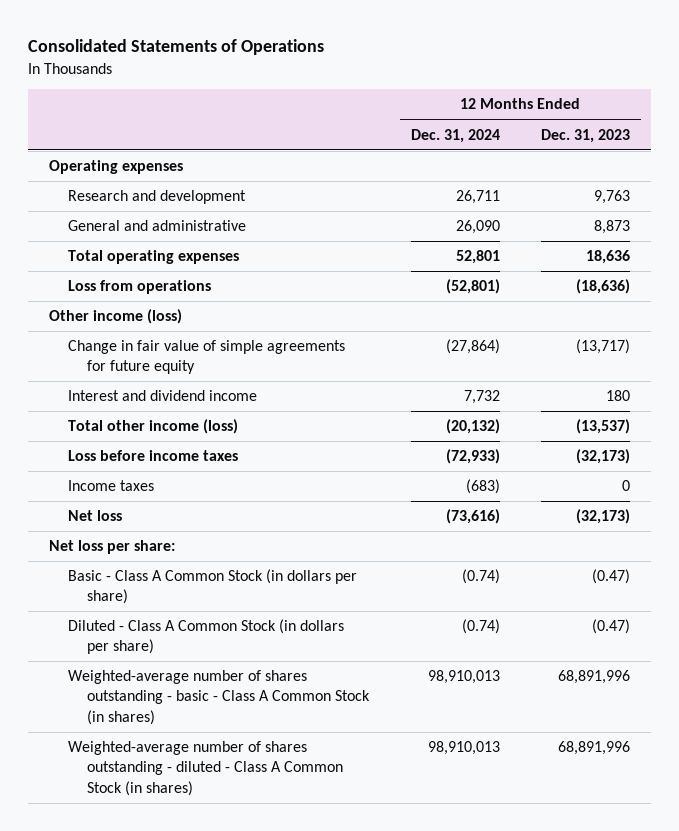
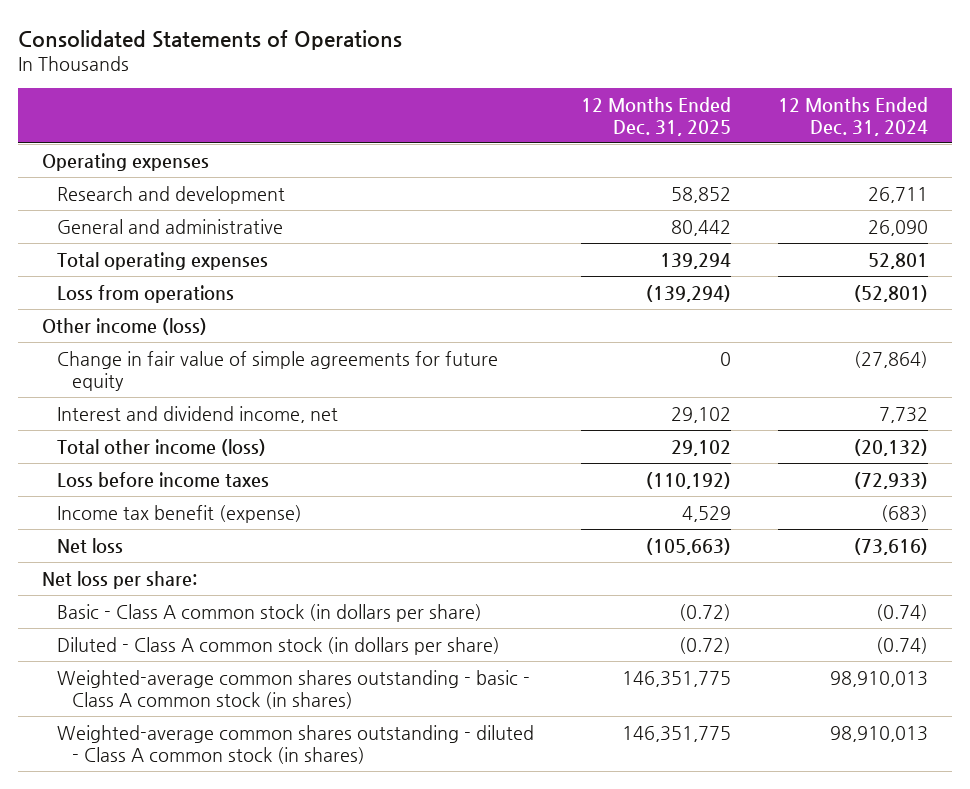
[541,128,631,143] Dec. 31, 2023 -> none
none -> [581,96,732,136] 12 Months Ended Dec. 31, 2025
[67,390,257,402] Interest and dividend income -> [57,405,339,423] Interest and dividend income, net
[67,480,154,492] Income taxes -> [57,504,303,523] Income tax benefit (expense)
[67,569,357,605] Basic - Class A Common Stock (in dollars per share) -> [57,603,483,622] Basic - Class A common stock (in dollars per share)
[67,619,344,655] Diluted - Class A Common Stock (in dollars per share) -> [57,636,501,655] Diluted - Class A common stock (in dollars per share)
[67,670,371,725] Weighted-average number of shares outstanding - basic - Class A Common Stock (in shares) -> [57,669,531,709] Weighted-average common shares outstanding - basic - Class A common stock (in shares)
[67,741,344,796] Weighted-average number of shares outstanding - diluted - Class A Common Stock (in shares) -> [57,724,535,764] Weighted-average common shares outstanding - diluted - Class A common stock (in shares)

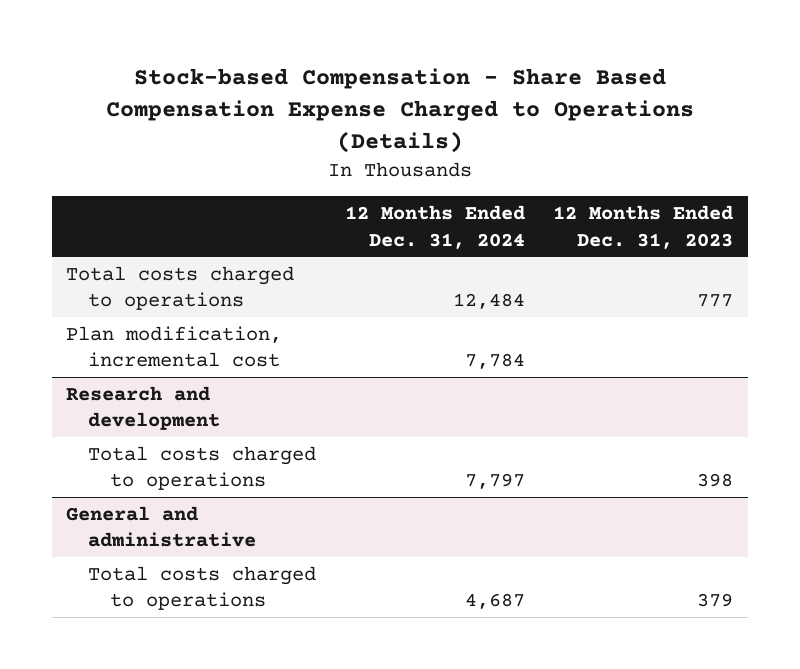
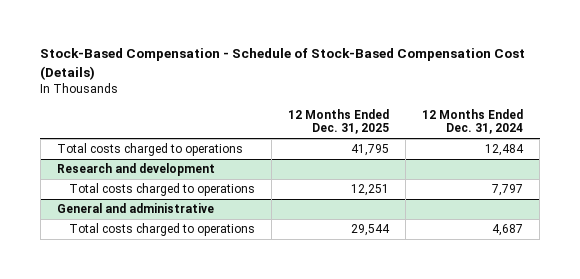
[105,67,694,153] Stock-based Compensation - Share Based Compensation Expense Charged to Operations (Details) -> [40,48,526,80] Stock-Based Compensation - Schedule of Stock-Based Compensation Cost (Details)
[553,204,734,249] 12 Months Ended Dec. 31, 2023 -> none
none -> [288,108,390,135] 12 Months Ended Dec. 31, 2025
[66,325,283,368] Plan modification, incremental cost -> none

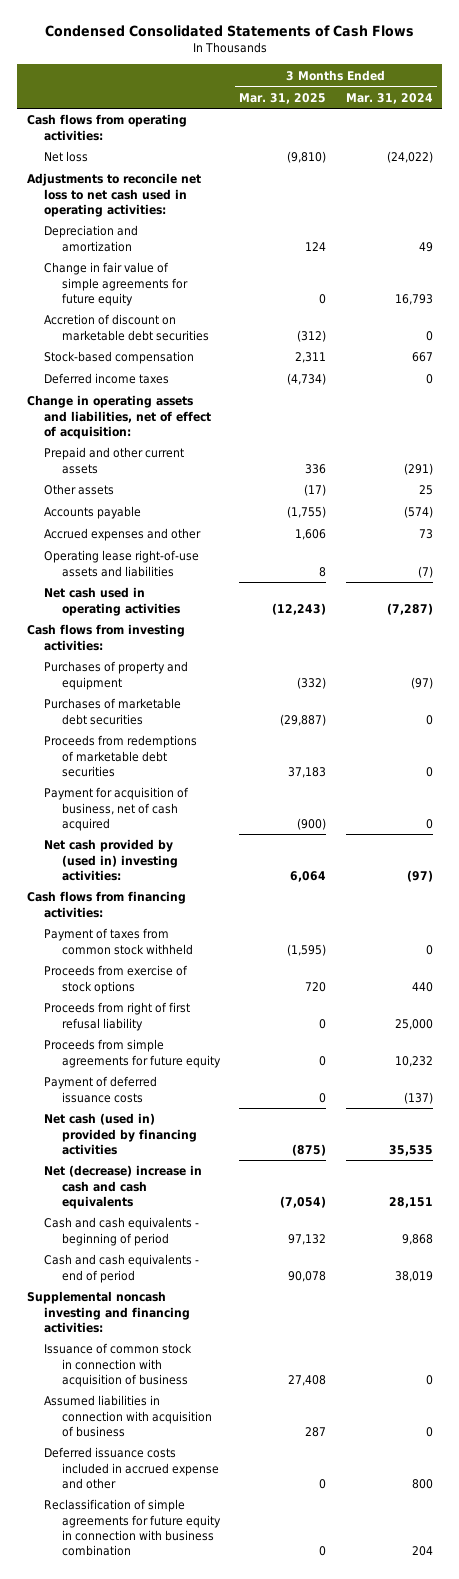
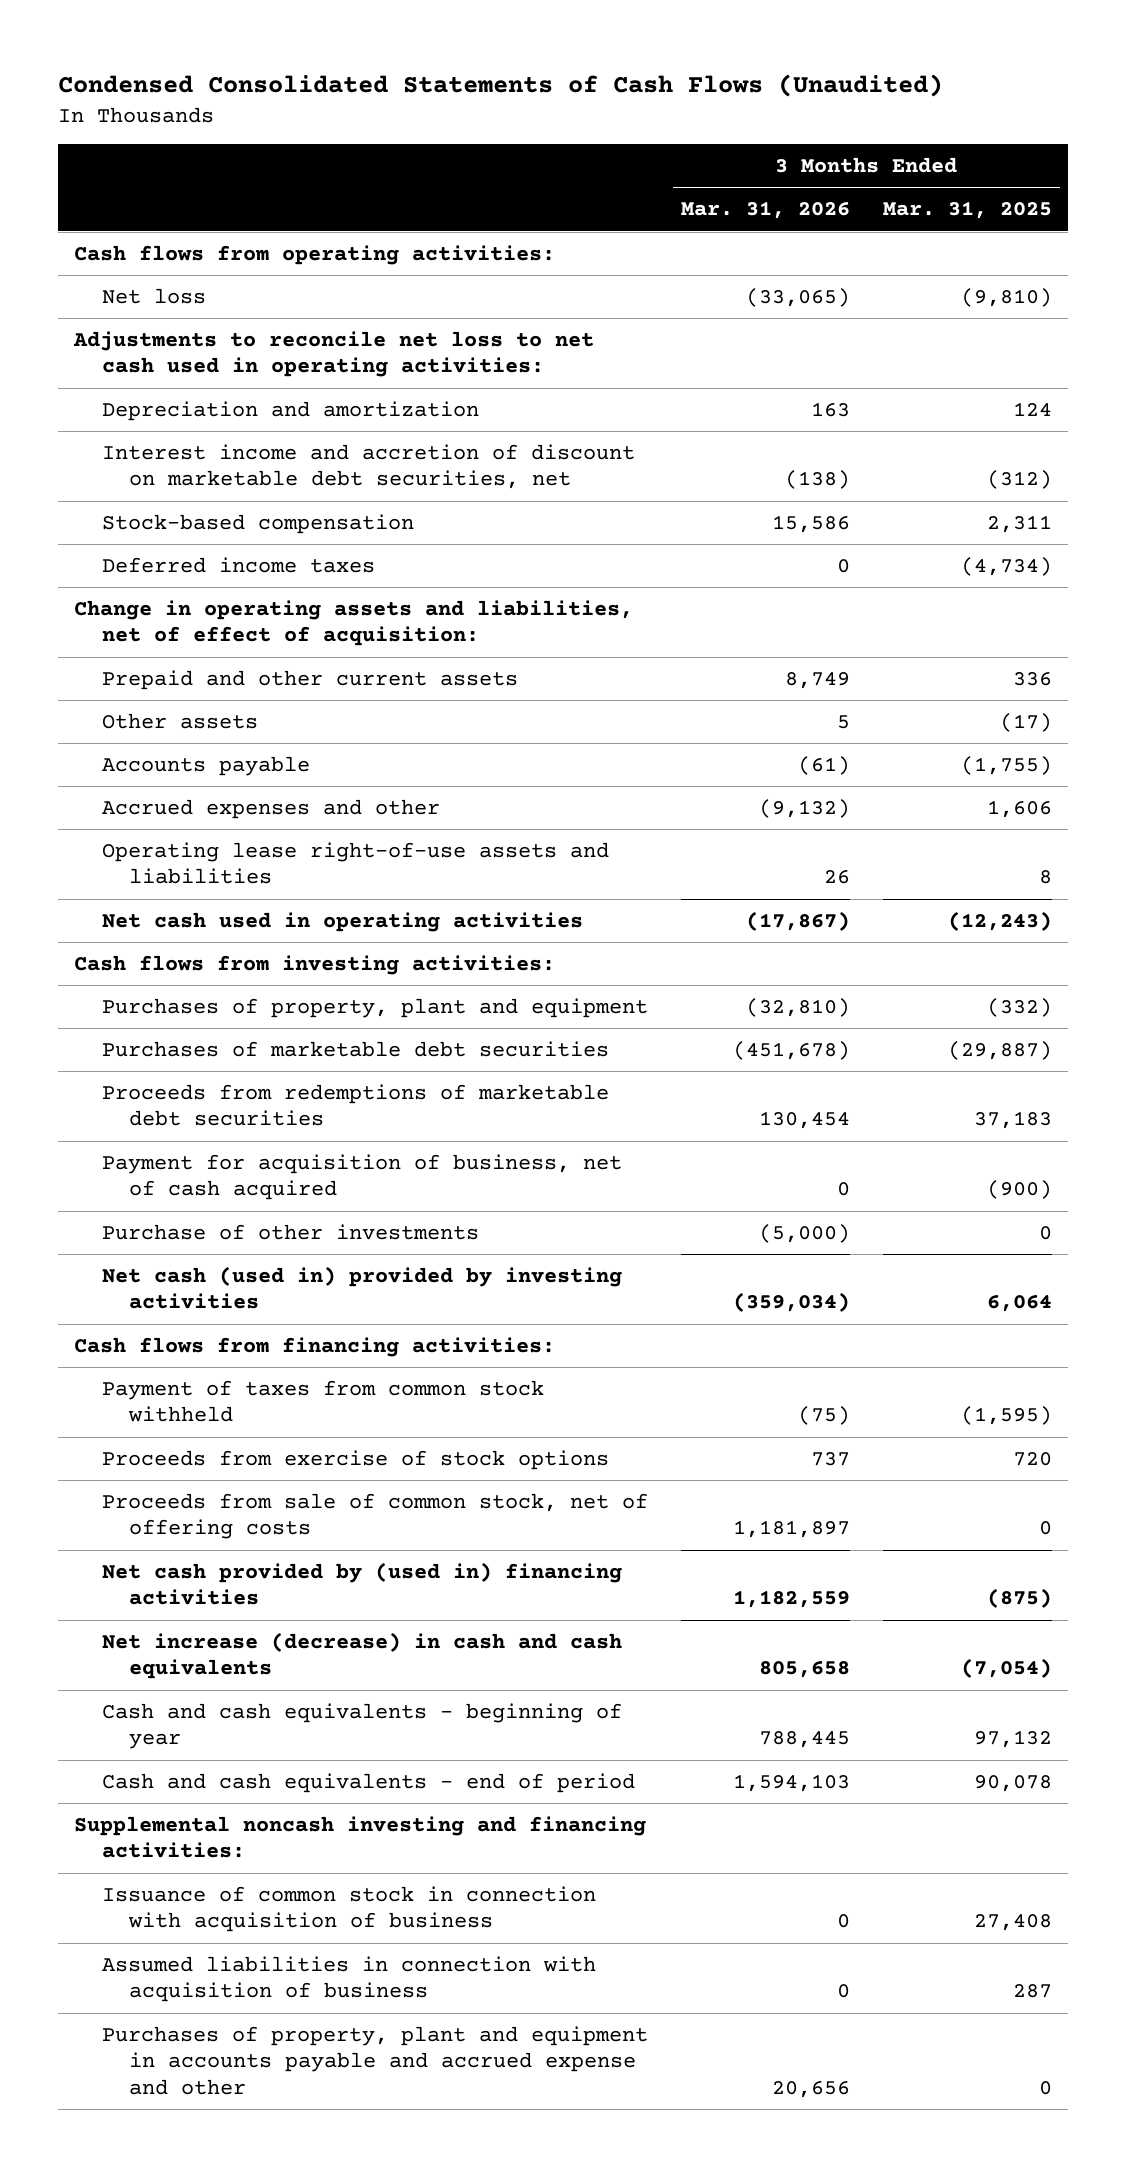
[44,24,414,37] Condensed Consolidated Statements of Cash Flows -> [57,74,943,98] Condensed Consolidated Statements of Cash Flows (Unaudited)
[345,92,433,104] Mar. 31, 2024 -> none
none -> [680,201,850,220] Mar. 31, 2026
[44,262,189,306] Change in fair value of simple agreements for future equity -> none
[44,314,210,341] Accretion of discount on marketable debt securities -> [101,444,635,490] Interest income and accretion of discount on marketable debt securities, net
[44,661,189,690] Purchases of property and equipment -> [101,998,648,1019] Purchases of property, plant and equipment
none -> [101,1224,479,1241] Purchase of other investments
[44,839,179,881] Net cash provided by (used in) investing activities: -> [101,1266,622,1310] Net cash (used in) provided by investing activities
[44,1002,191,1031] Proceeds from right of first refusal liability -> none
[44,1039,222,1068] Proceeds from simple agreements for future equity -> none
[44,1076,158,1103] Payment of deferred issuance costs -> none
none -> [101,1493,648,1540] Proceeds from sale of common stock, net of offering costs
[44,1113,198,1155] Net cash (used in) provided by financing activities -> [101,1562,622,1606] Net cash provided by (used in) financing activities
[44,1165,203,1209] Net (decrease) increase in cash and cash equivalents -> [101,1632,622,1680] Net increase (decrease) in cash and cash equivalents
[44,1217,200,1246] Cash and cash equivalents - beginning of period -> [101,1703,622,1750] Cash and cash equivalents - beginning of year
[44,1447,220,1489] Deferred issuance costs included in accrued expense and other -> none
[44,1499,222,1557] Reclassification of simple agreements for future equity in connection with business combination -> none
none -> [101,2026,648,2095] Purchases of property, plant and equipment in accounts payable and accrued expense and other

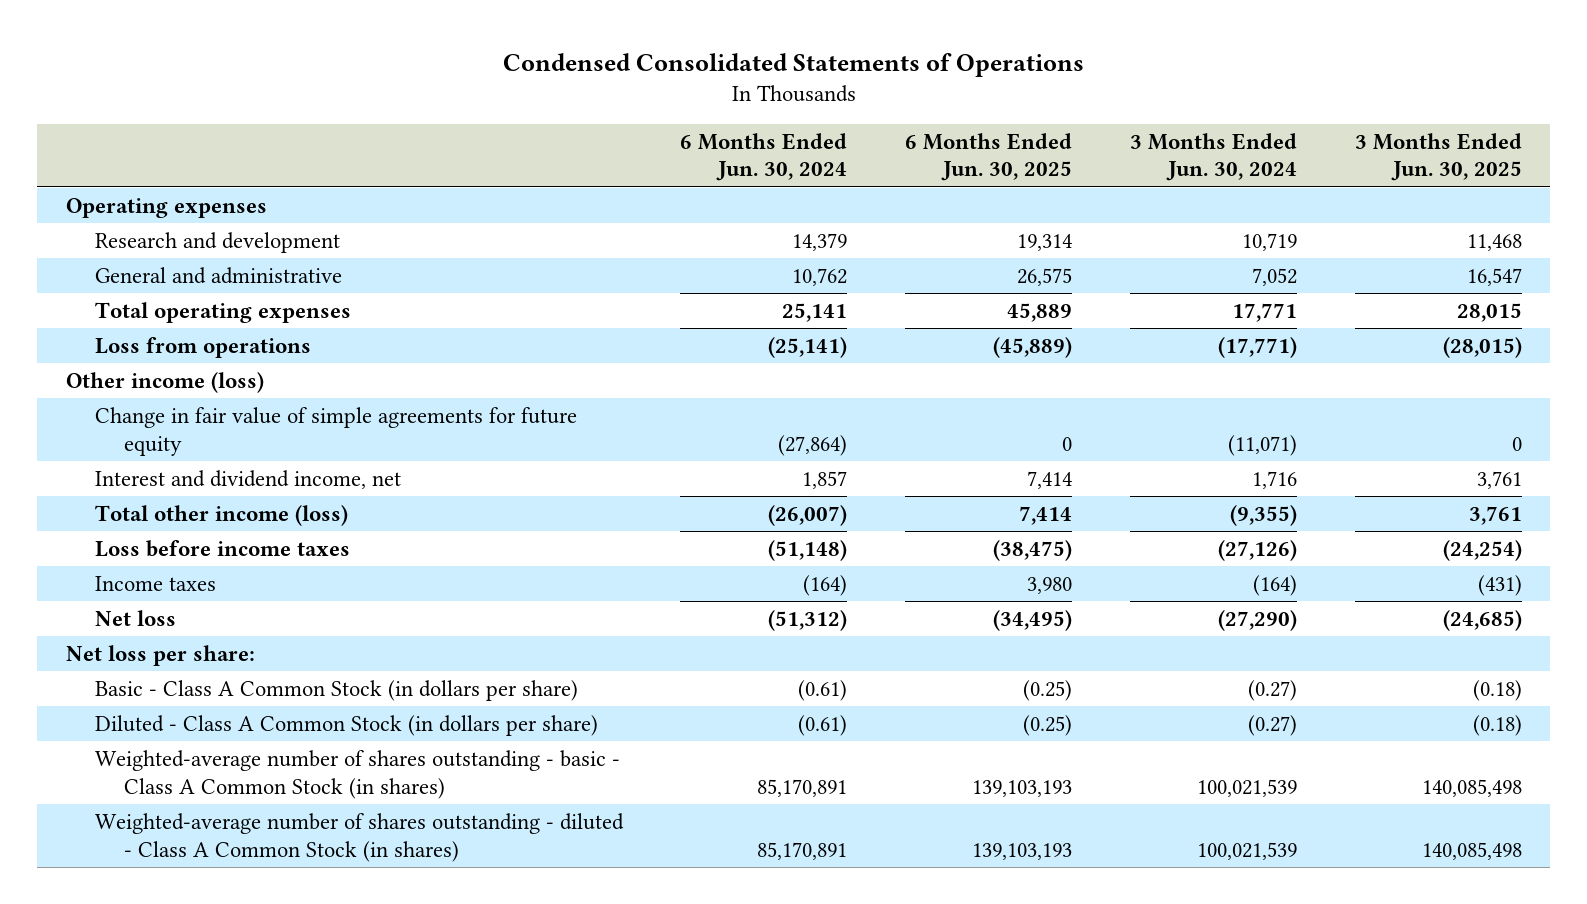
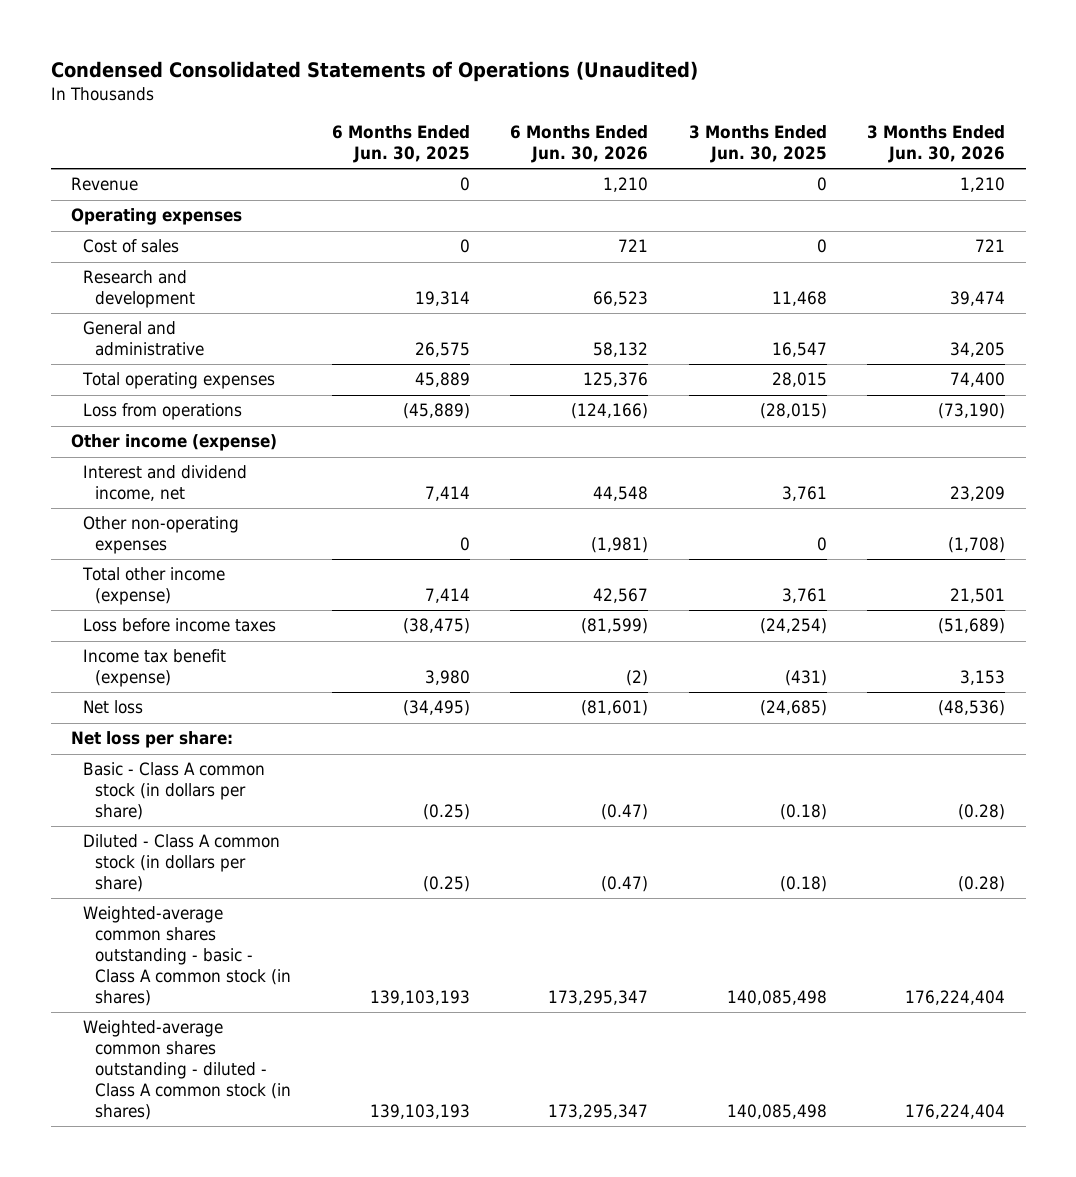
[502,53,1084,78] Condensed Consolidated Statements of Operations -> [50,60,698,82] Condensed Consolidated Statements of Operations (Unaudited)
[680,132,848,182] 6 Months Ended Jun. 30, 2024 -> none
[1129,132,1297,182] 3 Months Ended Jun. 30, 2024 -> none
none -> [510,125,649,164] 6 Months Ended Jun. 30, 2026
none -> [867,125,1006,164] 3 Months Ended Jun. 30, 2026
none -> [70,177,138,192] Revenue
none -> [83,239,180,254] Cost of sales
[94,406,577,456] Change in fair value of simple agreements for future equity -> none
[65,371,264,393] Other income (loss) -> [70,434,277,452] Other income (expense)
none -> [83,516,240,555] Other non-operating expenses
[94,504,348,526] Total other income (loss) -> [82,567,226,606] Total other income (expense)
[94,575,216,591] Income taxes -> [83,649,227,688] Income tax benefit (expense)
[94,679,578,701] Basic - Class A Common Stock (in dollars per share) -> [83,762,266,821] Basic - Class A common stock (in dollars per share)
[94,714,598,736] Diluted - Class A Common Stock (in dollars per share) -> [83,834,281,893] Diluted - Class A common stock (in dollars per share)
[94,749,620,799] Weighted-average number of shares outstanding - basic - Class A Common Stock (in shares) -> [83,906,292,1007] Weighted-average common shares outstanding - basic - Class A common stock (in shares)
[94,812,624,862] Weighted-average number of shares outstanding - diluted - Class A Common Stock (in shares) -> [83,1020,292,1121] Weighted-average common shares outstanding - diluted - Class A common stock (in shares)

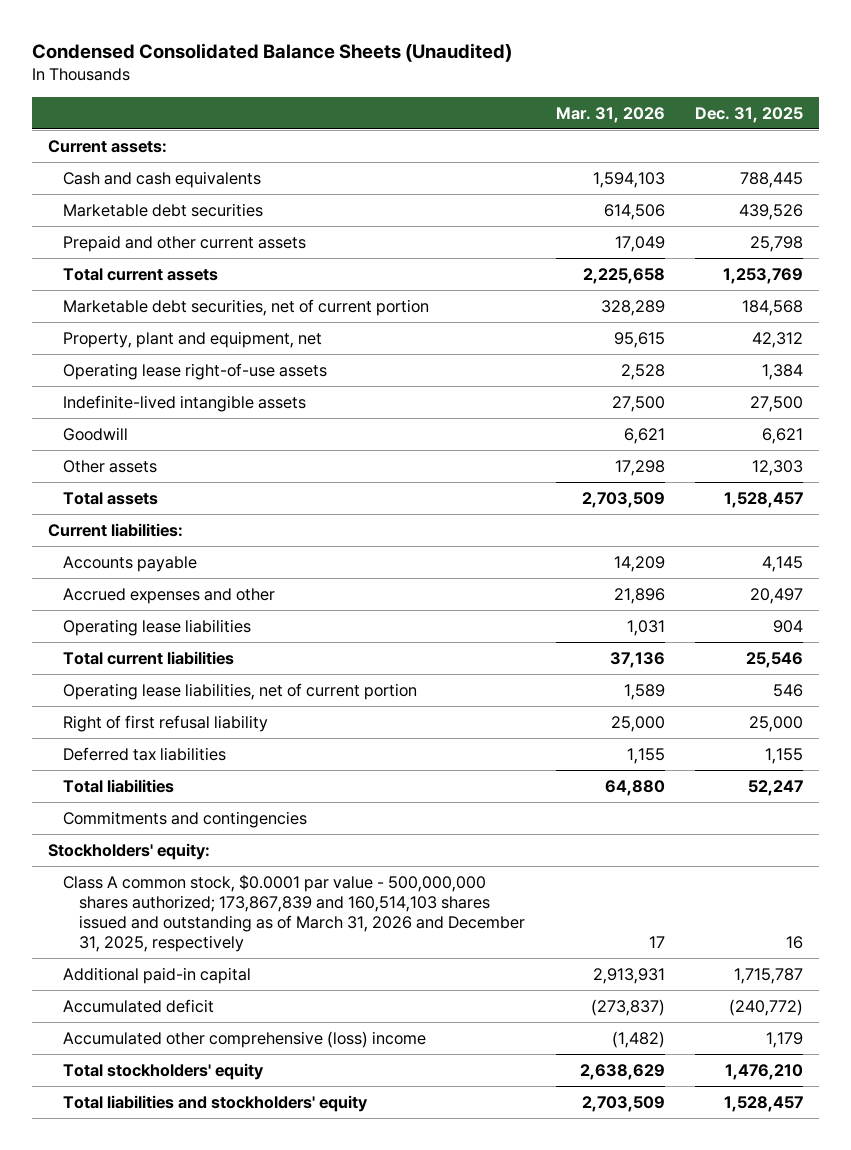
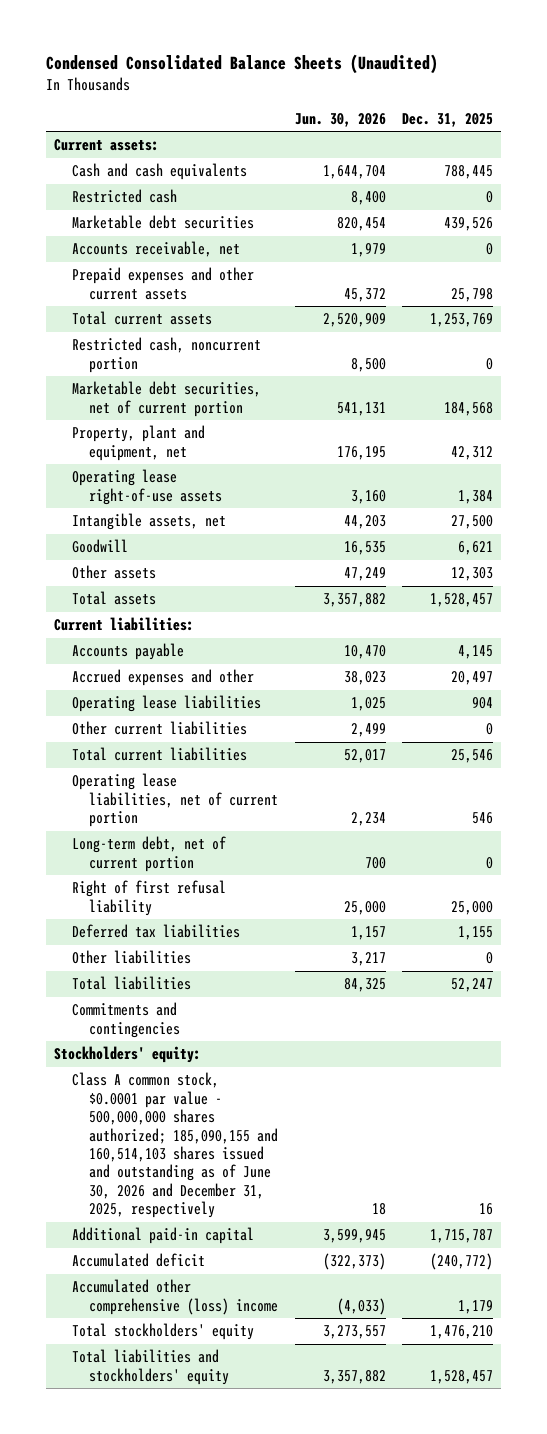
[555,106,665,123] Mar. 31, 2026 -> none
none -> [294,112,386,127] Jun. 30, 2026
none -> [71,189,177,204] Restricted cash
none -> [71,241,240,258] Accounts receivable, net
[63,234,307,252] Prepaid and other current assets -> [71,267,254,300] Prepaid expenses and other current assets
none -> [71,337,261,373] Restricted cash, noncurrent portion
[63,394,307,412] Indefinite-lived intangible assets -> [71,513,226,531] Intangible assets, net
none -> [71,721,247,736] Other current liabilities
none -> [71,836,226,872] Long-term debt, net of current portion
none -> [71,950,191,965] Other liabilities
[63,873,525,953] Class A common stock, $0.0001 par value - 500,000,000 shares authorized; 173,867,839 and 160,514,103 shares issued and outstanding as of March 31, 2026 and December 31, 2025, respectively -> [71,1072,279,1219] Class A common stock, $0.0001 par value - 500,000,000 shares authorized; 185,090,155 and 160,514,103 shares issued and outstanding as of June 30, 2026 and December 31, 2025, respectively

